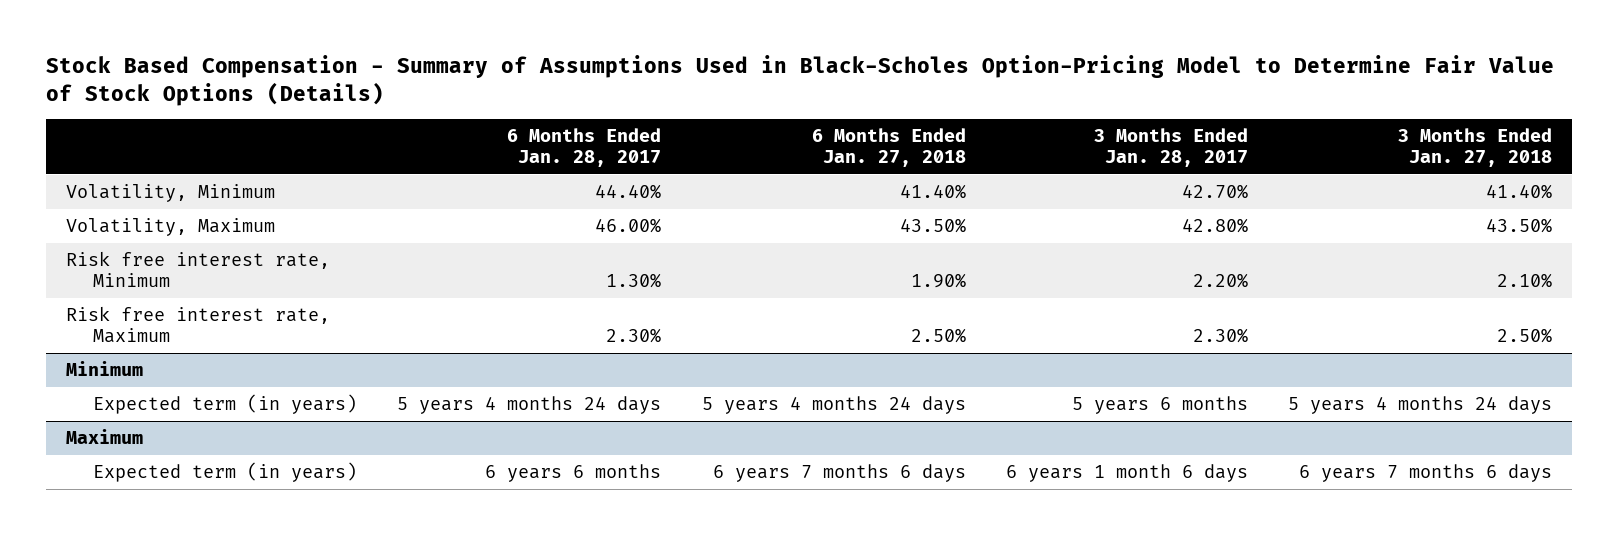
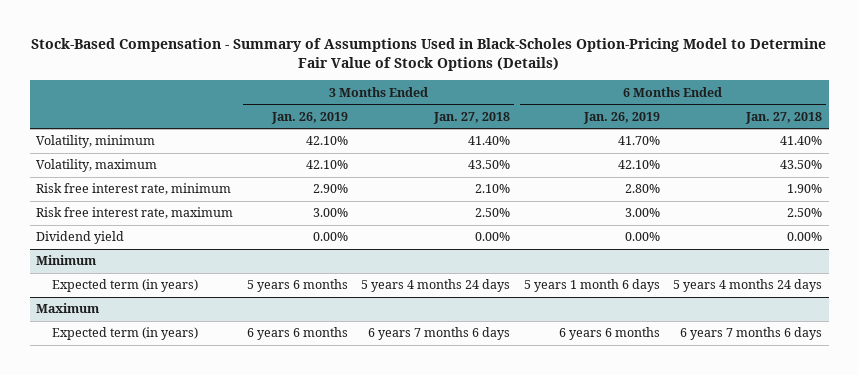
[45,55,1554,106] Stock Based Compensation - Summary of Assumptions Used in Black-Scholes Option-Pricing Model to Determine Fair Value of Stock Options (Details) -> [31,37,827,71] Stock-Based Compensation - Summary of Assumptions Used in Black-Scholes Option-Pricing Model to Determine Fair Value of Stock Options (Details)
[507,127,662,168] 6 Months Ended Jan. 28, 2017 -> none
[1093,127,1248,168] 3 Months Ended Jan. 28, 2017 -> none
none -> [270,111,348,124] Jan. 26, 2019
none -> [582,111,660,124] Jan. 26, 2019
[65,184,275,203] Volatility, Minimum -> [36,135,156,149] Volatility, minimum
[65,218,275,237] Volatility, Maximum -> [36,159,158,173] Volatility, maximum
[65,251,330,288] Risk free interest rate, Minimum -> [36,183,232,196] Risk free interest rate, minimum
[65,306,330,344] Risk free interest rate, Maximum -> [36,207,234,220] Risk free interest rate, maximum
none -> [36,231,125,245] Dividend yield

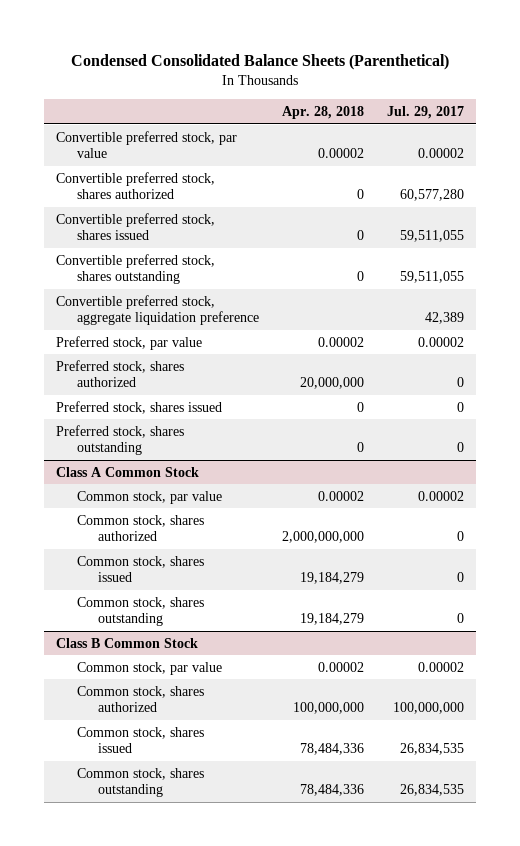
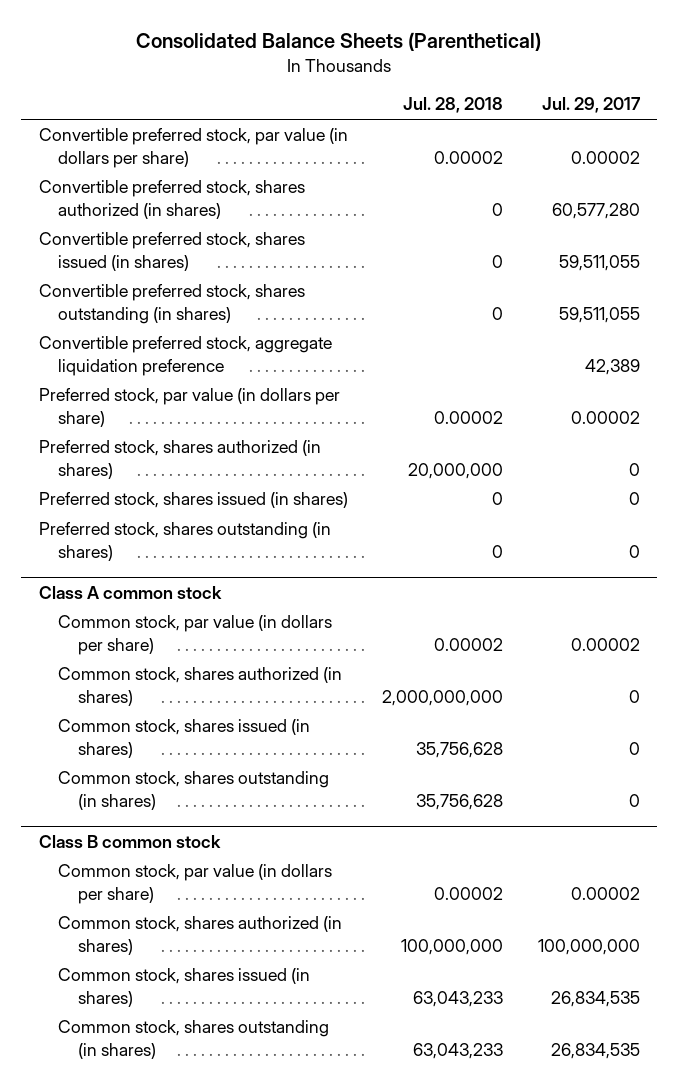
[71,54,450,71] Condensed Consolidated Balance Sheets (Parenthetical) -> [136,32,542,52] Consolidated Balance Sheets (Parenthetical)
[282,106,365,120] Apr. 28, 2018 -> none
none -> [403,97,504,114] Jul. 28, 2018
[55,130,237,159] Convertible preferred stock, par value -> [38,128,348,168] Convertible preferred stock, par value (in dollars per share)
[55,171,215,200] Convertible preferred stock, shares authorized -> [38,180,305,219] Convertible preferred stock, shares authorized (in shares)
[55,212,215,241] Convertible preferred stock, shares issued -> [38,232,305,271] Convertible preferred stock, shares issued (in shares)
[55,253,215,285] Convertible preferred stock, shares outstanding -> [38,284,305,324] Convertible preferred stock, shares outstanding (in shares)
[55,335,202,350] Preferred stock, par value -> [38,388,340,427] Preferred stock, par value (in dollars per share)
[55,359,184,388] Preferred stock, shares authorized -> [38,440,321,479] Preferred stock, shares authorized (in shares)
[55,400,222,414] Preferred stock, shares issued -> [38,492,348,509] Preferred stock, shares issued (in shares)
[55,424,184,456] Preferred stock, shares outstanding -> [38,522,331,561] Preferred stock, shares outstanding (in shares)
[55,466,199,477] Class A Common Stock -> [38,585,222,599] Class A common stock
[77,490,223,504] Common stock, par value -> [58,615,333,655] Common stock, par value (in dollars per share)
[77,514,205,542] Common stock, shares authorized -> [58,667,343,706] Common stock, shares authorized (in shares)
[77,555,205,583] Common stock, shares issued -> [58,719,311,758] Common stock, shares issued (in shares)
[77,596,205,627] Common stock, shares outstanding -> [58,771,330,810] Common stock, shares outstanding (in shares)
[55,637,198,648] Class B Common Stock -> [38,834,221,848] Class B common stock
[77,661,223,675] Common stock, par value -> [58,864,333,904] Common stock, par value (in dollars per share)
[77,685,205,713] Common stock, shares authorized -> [58,916,343,955] Common stock, shares authorized (in shares)
[77,726,205,754] Common stock, shares issued -> [58,968,311,1007] Common stock, shares issued (in shares)
[77,767,205,798] Common stock, shares outstanding -> [58,1020,330,1059] Common stock, shares outstanding (in shares)

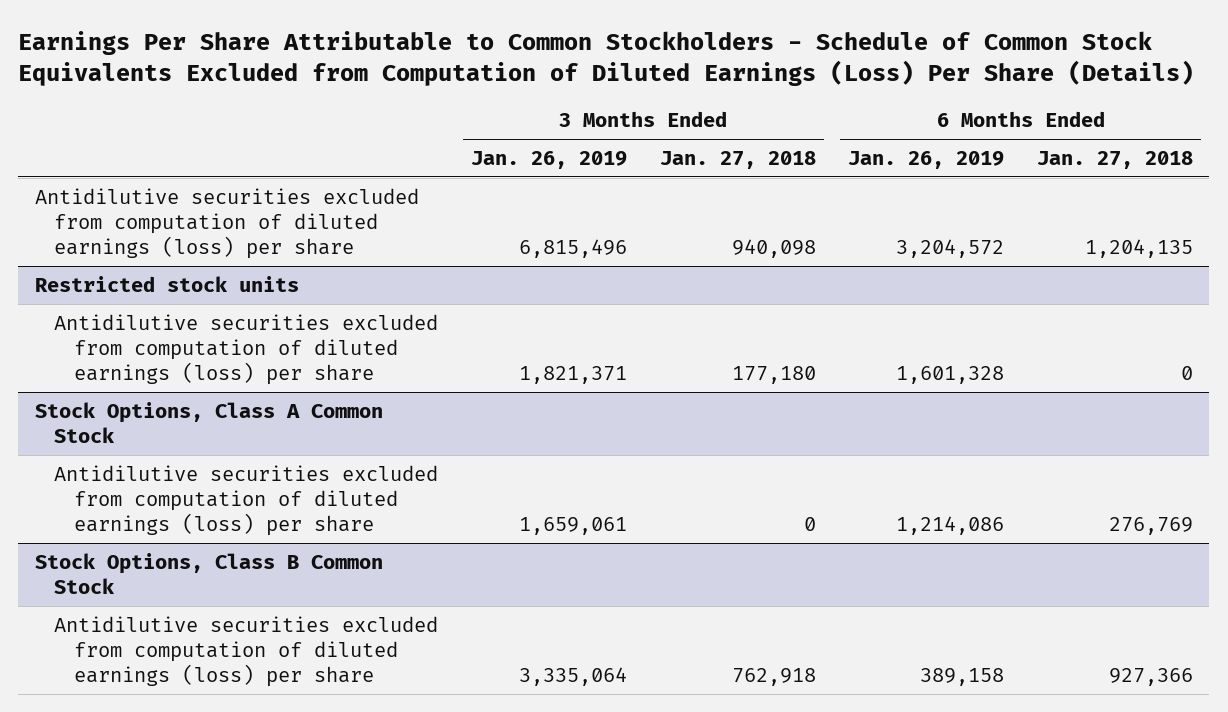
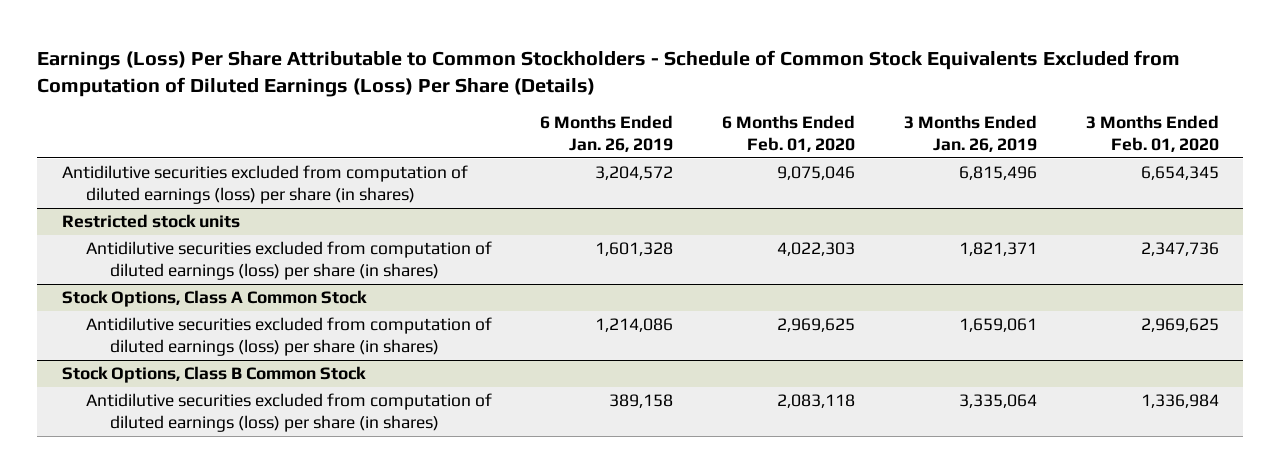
[18,30,1195,87] Earnings Per Share Attributable to Common Stockholders - Schedule of Common Stock Equivalents Excluded from Computation of Diluted Earnings (Loss) Per Share (Details) -> [37,49,1181,97] Earnings (Loss) Per Share Attributable to Common Stockholders - Schedule of Common Stock Equivalents Excluded from Computation of Diluted Earnings (Loss) Per Share (Details)
[659,150,816,169] Jan. 27, 2018 -> none
[1036,150,1193,169] Jan. 27, 2018 -> none
none -> [722,115,856,152] 6 Months Ended Feb. 01, 2020
none -> [1085,115,1219,152] 3 Months Ended Feb. 01, 2020
[34,187,419,259] Antidilutive securities excluded from computation of diluted earnings (loss) per share -> [61,165,468,204] Antidilutive securities excluded from computation of diluted earnings (loss) per share (in shares)
[54,313,439,385] Antidilutive securities excluded from computation of diluted earnings (loss) per share -> [85,241,492,280] Antidilutive securities excluded from computation of diluted earnings (loss) per share (in shares)
[54,464,439,536] Antidilutive securities excluded from computation of diluted earnings (loss) per share -> [85,317,492,356] Antidilutive securities excluded from computation of diluted earnings (loss) per share (in shares)
[54,615,439,687] Antidilutive securities excluded from computation of diluted earnings (loss) per share -> [85,393,492,432] Antidilutive securities excluded from computation of diluted earnings (loss) per share (in shares)

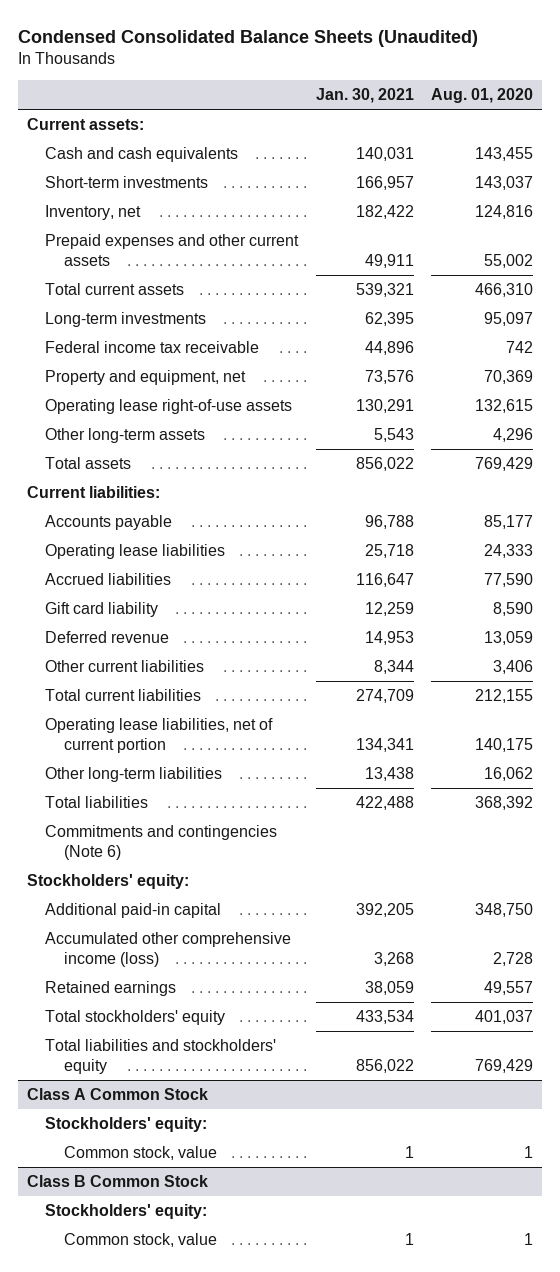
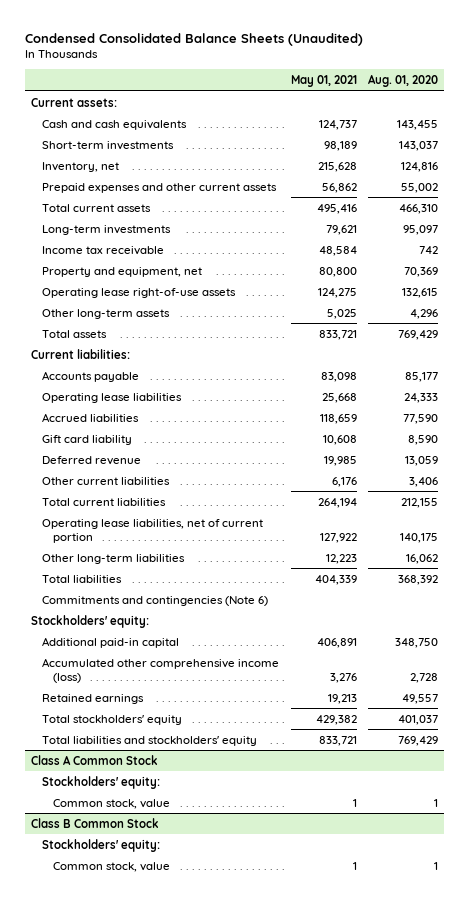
[315,87,414,103] Jan. 30, 2021 -> none
none -> [290,75,357,88] May 01, 2021
[45,341,260,354] Federal income tax receivable -> [41,245,164,255] Income tax receivable

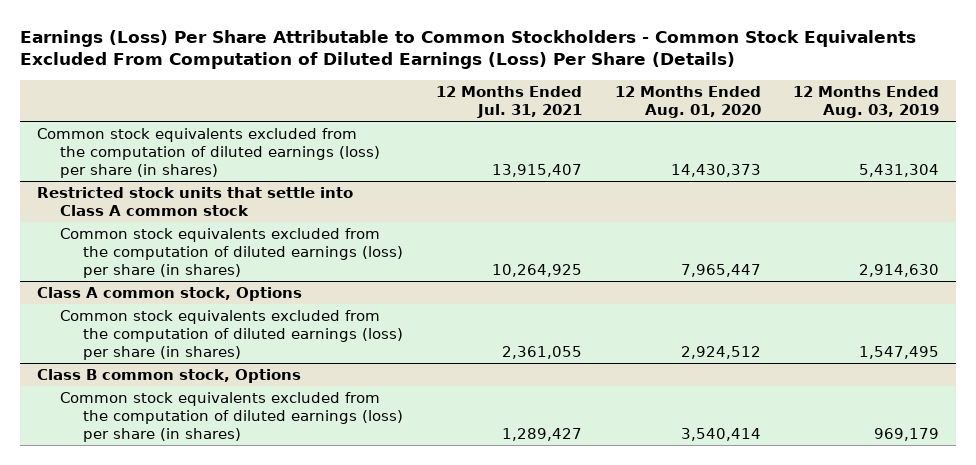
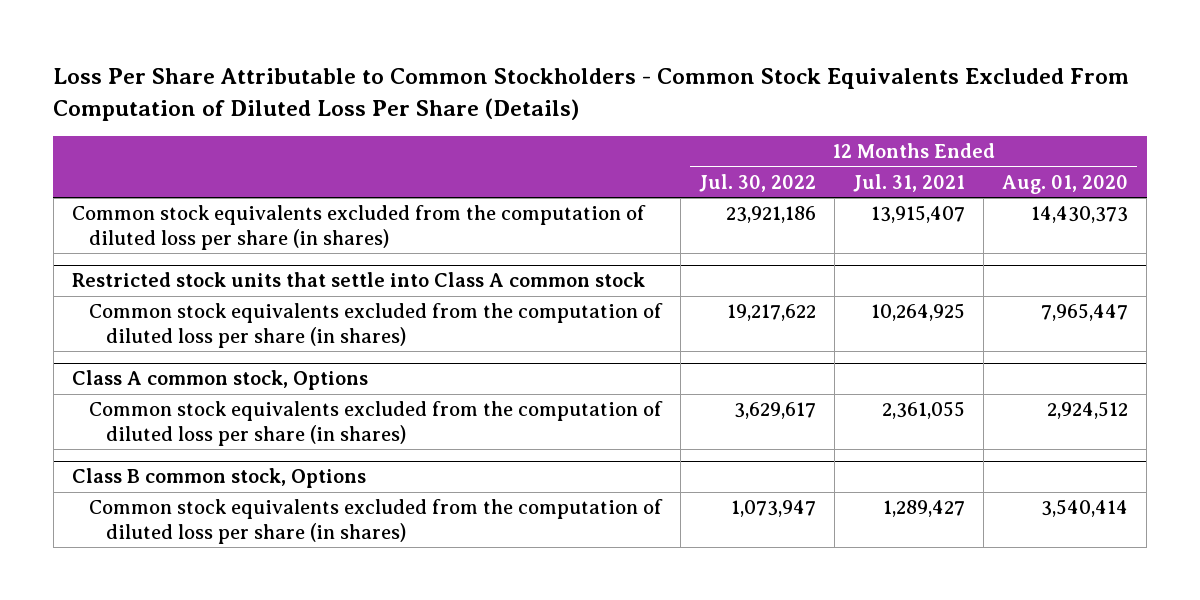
[20,29,917,70] Earnings (Loss) Per Share Attributable to Common Stockholders - Common Stock Equivalents Excluded From Computation of Diluted Earnings (Loss) Per Share (Details) -> [53,68,1130,121] Loss Per Share Attributable to Common Stockholders - Common Stock Equivalents Excluded From Computation of Diluted Loss Per Share (Details)
[793,85,940,118] 12 Months Ended Aug. 03, 2019 -> none
none -> [698,173,816,192] Jul. 30, 2022
[36,128,380,178] Common stock equivalents excluded from the computation of diluted earnings (loss) per share (in shares) -> [71,205,646,250] Common stock equivalents excluded from the computation of diluted loss per share (in shares)
[59,228,403,278] Common stock equivalents excluded from the computation of diluted earnings (loss) per share (in shares) -> [88,303,663,348] Common stock equivalents excluded from the computation of diluted loss per share (in shares)
[59,310,403,360] Common stock equivalents excluded from the computation of diluted earnings (loss) per share (in shares) -> [88,401,663,446] Common stock equivalents excluded from the computation of diluted loss per share (in shares)
[59,392,403,442] Common stock equivalents excluded from the computation of diluted earnings (loss) per share (in shares) -> [88,499,663,544] Common stock equivalents excluded from the computation of diluted loss per share (in shares)

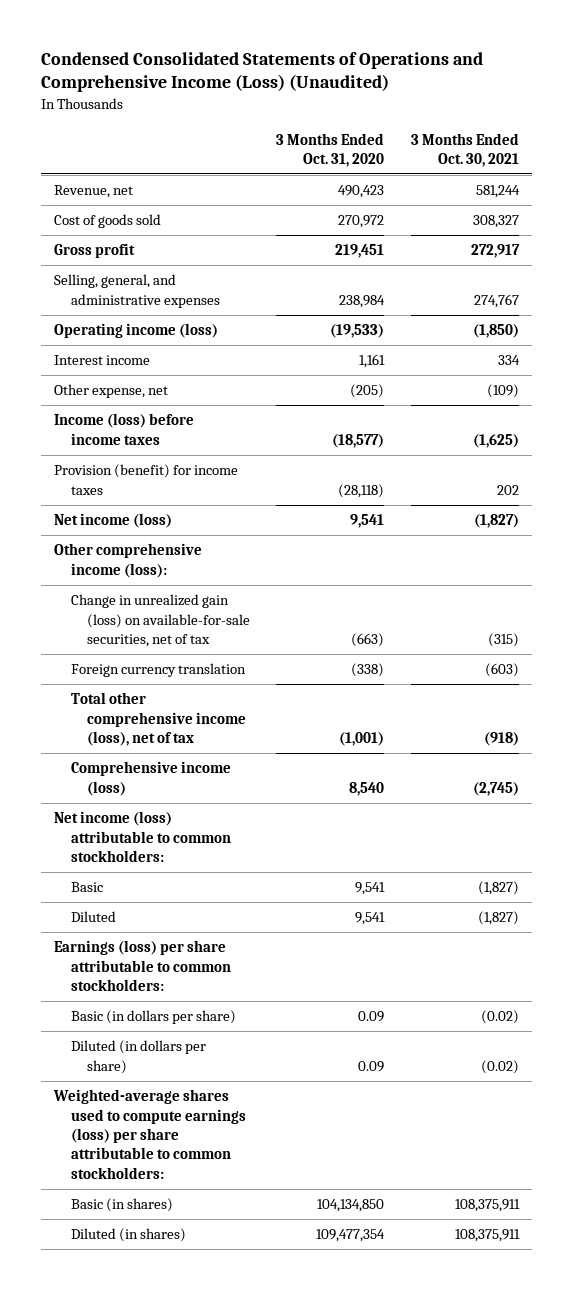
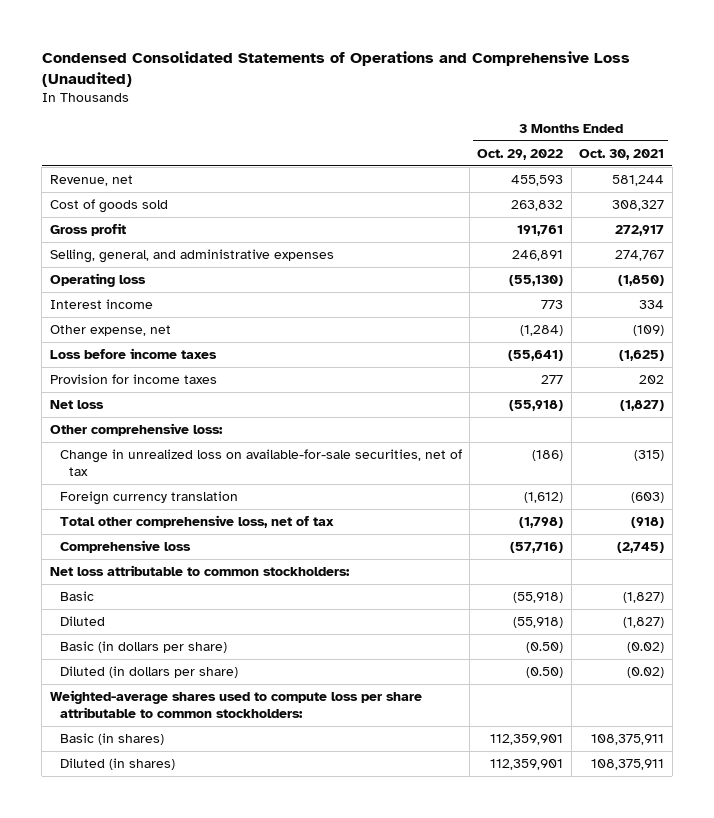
[41,51,484,93] Condensed Consolidated Statements of Operations and Comprehensive Income (Loss) (Unaudited) -> [41,50,630,88] Condensed Consolidated Statements of Operations and Comprehensive Loss (Unaudited)
[276,132,385,167] 3 Months Ended Oct. 31, 2020 -> none
none -> [477,148,564,160] Oct. 29, 2022
[54,323,219,339] Operating income (loss) -> [49,273,146,288] Operating loss
[54,413,195,445] Income (loss) before income taxes -> [49,348,217,360] Loss before income taxes
[54,464,239,495] Provision (benefit) for income taxes -> [49,374,217,385] Provision for income taxes
[54,513,173,529] Net income (loss) -> [49,400,104,410] Net loss
[54,543,203,578] Other comprehensive income (loss): -> [49,423,223,437] Other comprehensive loss:
[70,594,251,648] Change in unrealized gain (loss) on available-for-sale securities, net of tax -> [59,449,462,476] Change in unrealized loss on available-for-sale securities, net of tax
[70,692,247,747] Total other comprehensive income (loss), net of tax -> [59,515,334,529] Total other comprehensive loss, net of tax
[70,761,231,796] Comprehensive income (loss) -> [59,540,191,554] Comprehensive loss
[54,811,231,863] Net income (loss) attributable to common stockholders: -> [49,565,350,577] Net loss attributable to common stockholders:
[54,940,231,992] Earnings (loss) per share attributable to common stockholders: -> none
[53,1089,246,1179] Weighted-average shares used to compute earnings (loss) per share attributable to common stockholders: -> [49,690,422,718] Weighted-average shares used to compute loss per share attributable to common stockholders:

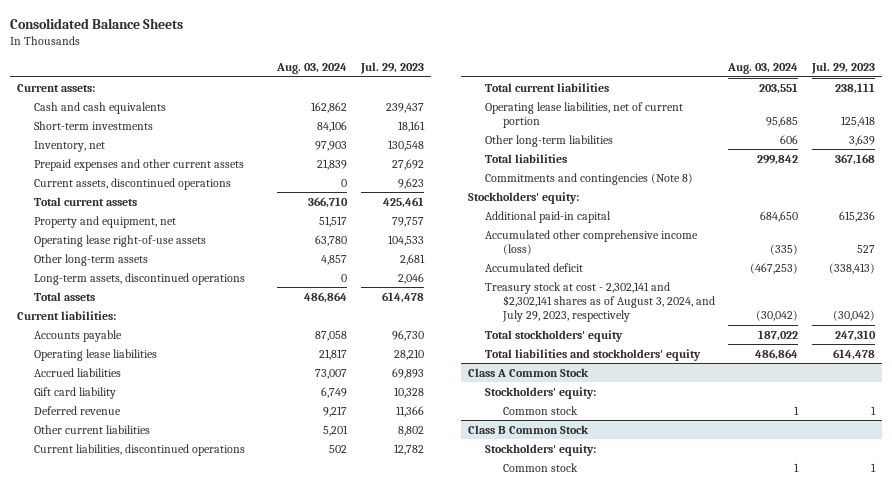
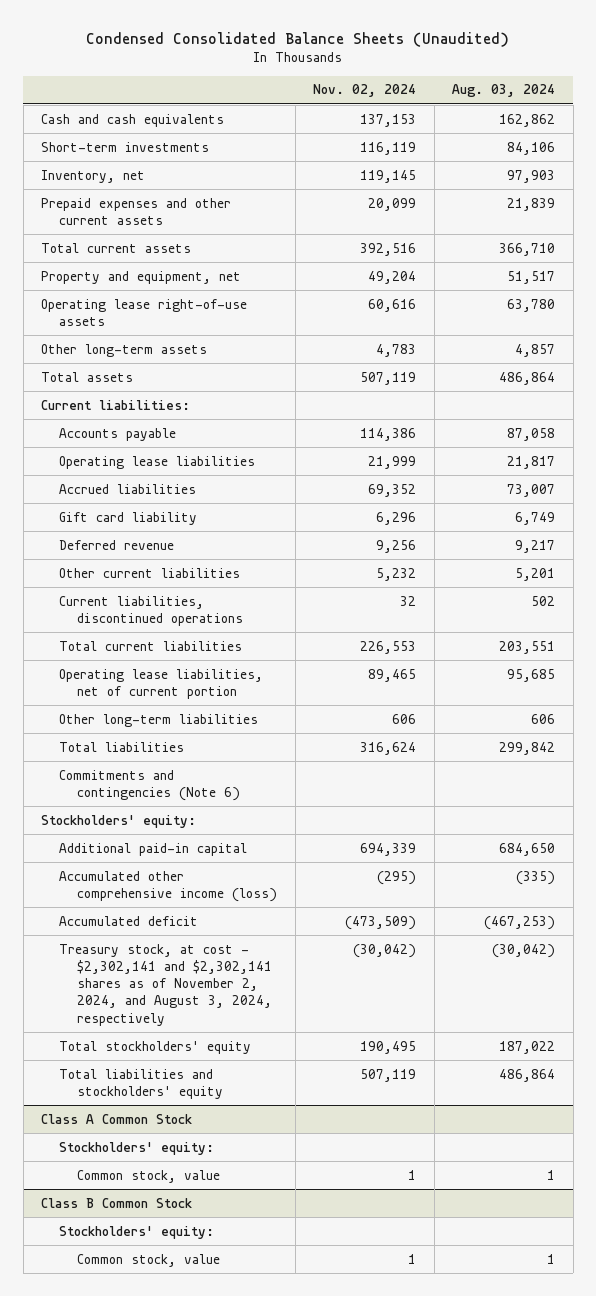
[9,17,183,29] Consolidated Balance Sheets -> [86,32,510,48] Condensed Consolidated Balance Sheets (Unaudited)
[359,62,424,75] Jul. 29, 2023 -> none
none -> [313,84,417,98] Nov. 02, 2024
[16,83,95,92] Current assets: -> none
[34,177,232,190] Current assets, discontinued operations -> none
[34,272,246,285] Long-term assets, discontinued operations -> none
[485,172,694,185] Commitments and contingencies (Note 8) -> [59,769,241,801] Commitments and contingencies (Note 6)
[485,281,715,323] Treasury stock at cost - 2,302,141 and $2,302,141 shares as of August 3, 2024, and July 29, 2023, respectively -> [59,943,273,1026] Treasury stock, at cost - $2,302,141 and $2,302,141 shares as of November 2, 2024, and August 3, 2024, respectively
[502,405,578,415] Common stock -> [77,1169,221,1183] Common stock, value
[502,462,578,472] Common stock -> [77,1253,221,1267] Common stock, value

